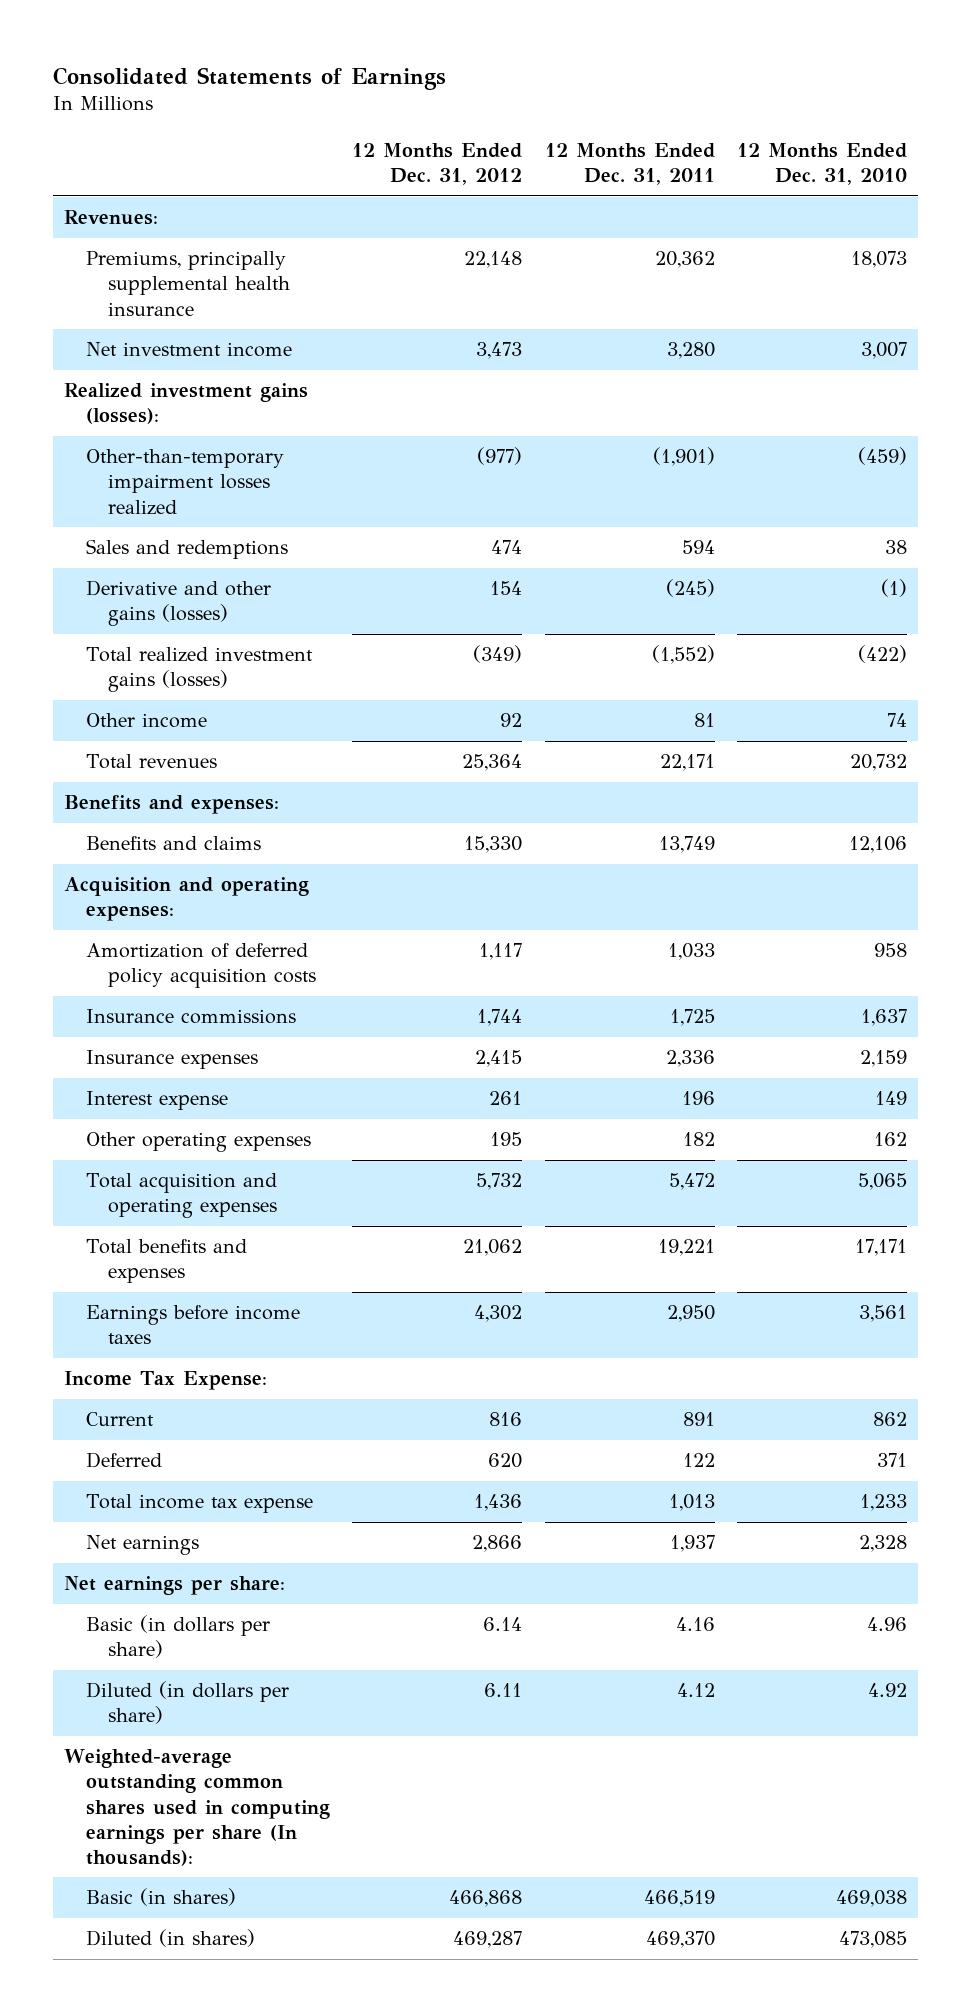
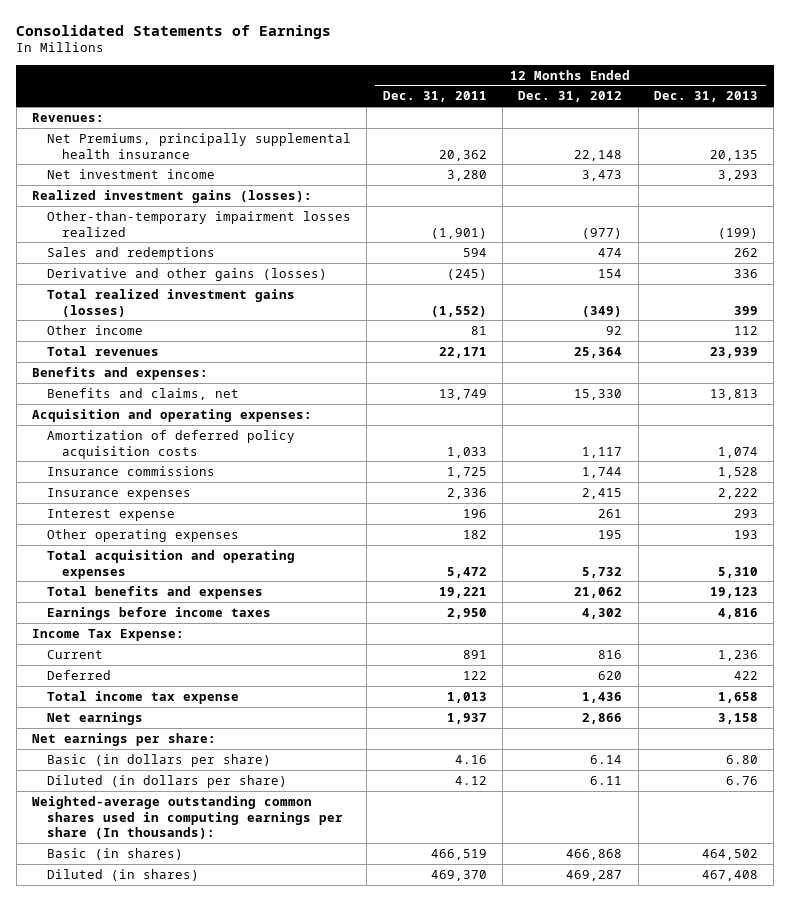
[736,143,907,186] 12 Months Ended Dec. 31, 2010 -> none
none -> [653,91,758,103] Dec. 31, 2013
[85,251,290,316] Premiums, principally supplemental health insurance -> [47,132,352,159] Net Premiums, principally supplemental health insurance
[85,836,261,851] Benefits and claims -> [47,387,240,400] Benefits and claims, net

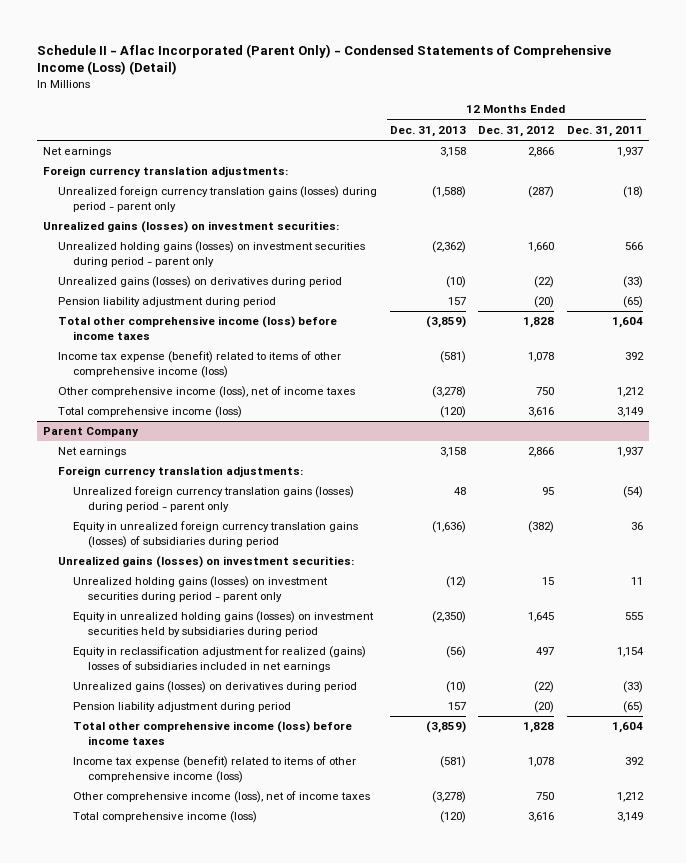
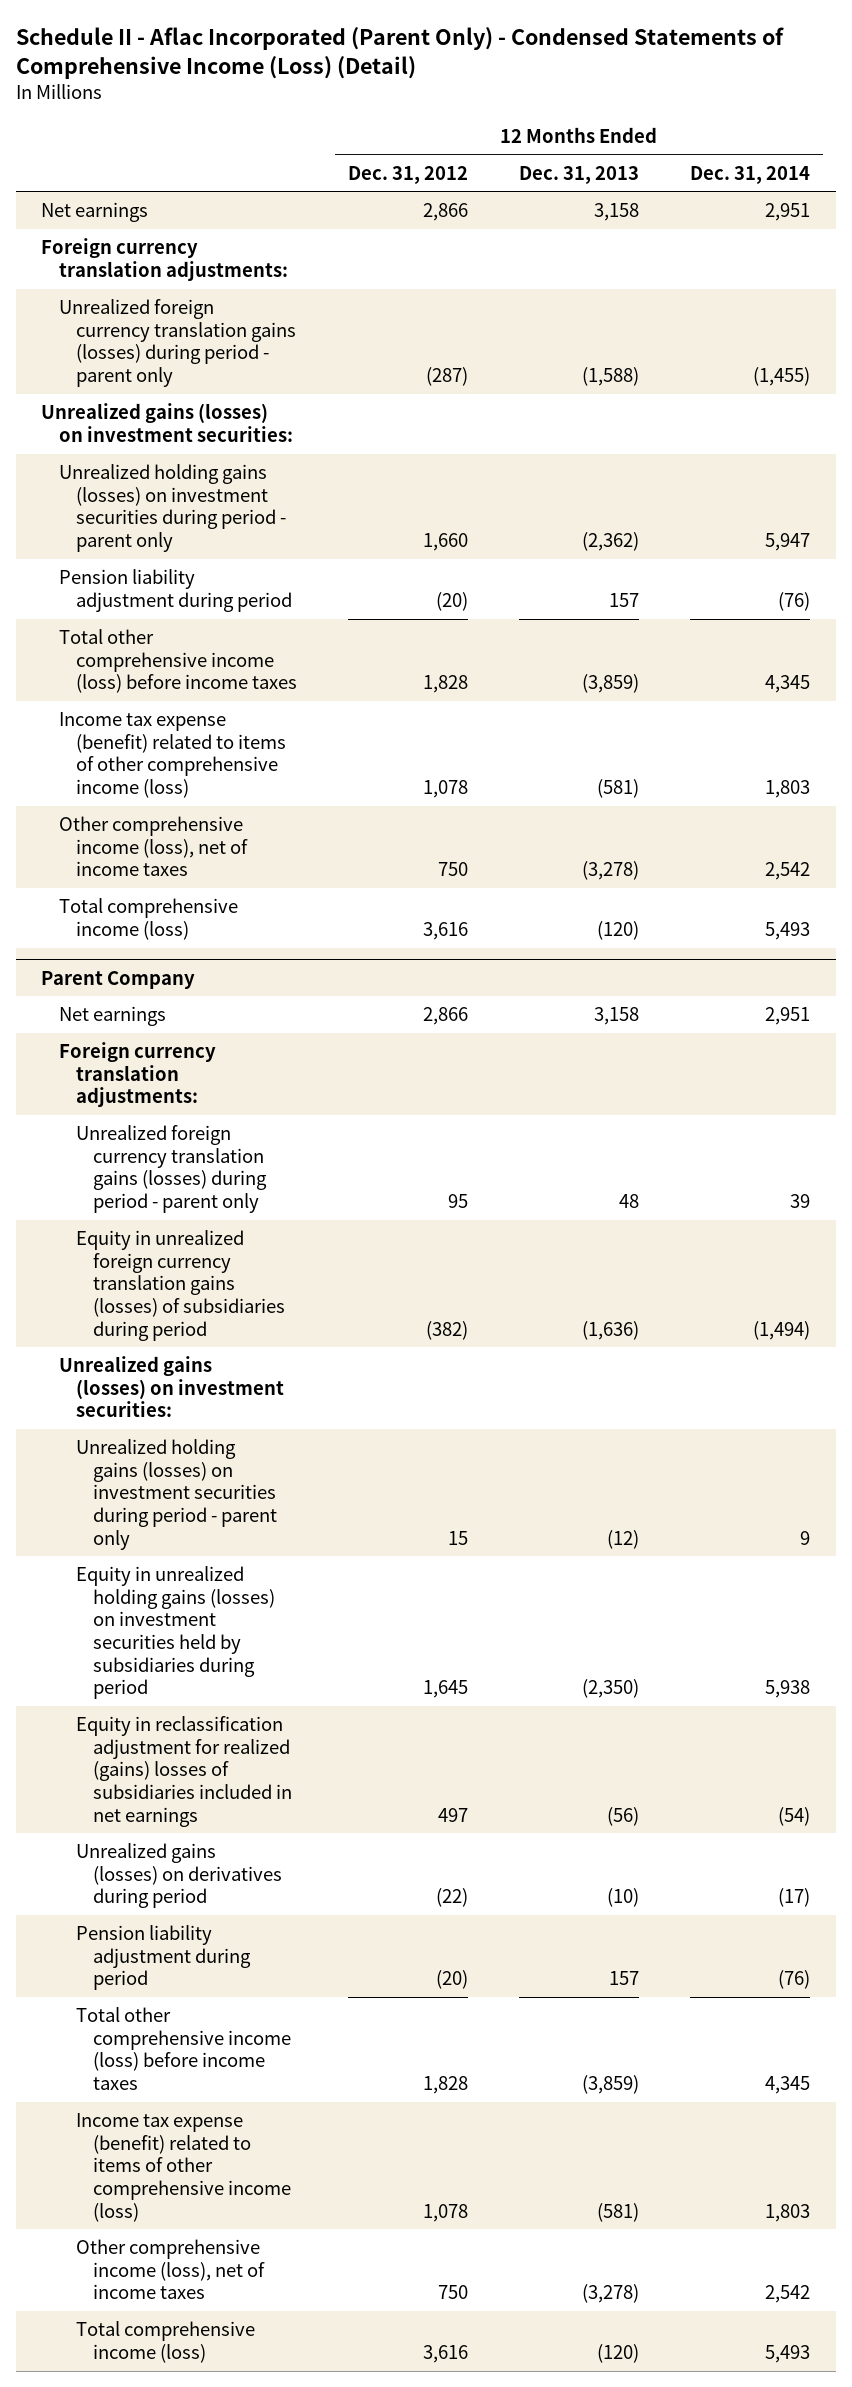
[566,125,643,137] Dec. 31, 2011 -> none
none -> [690,165,811,184] Dec. 31, 2014
[58,276,343,289] Unrealized gains (losses) on derivatives during period -> none

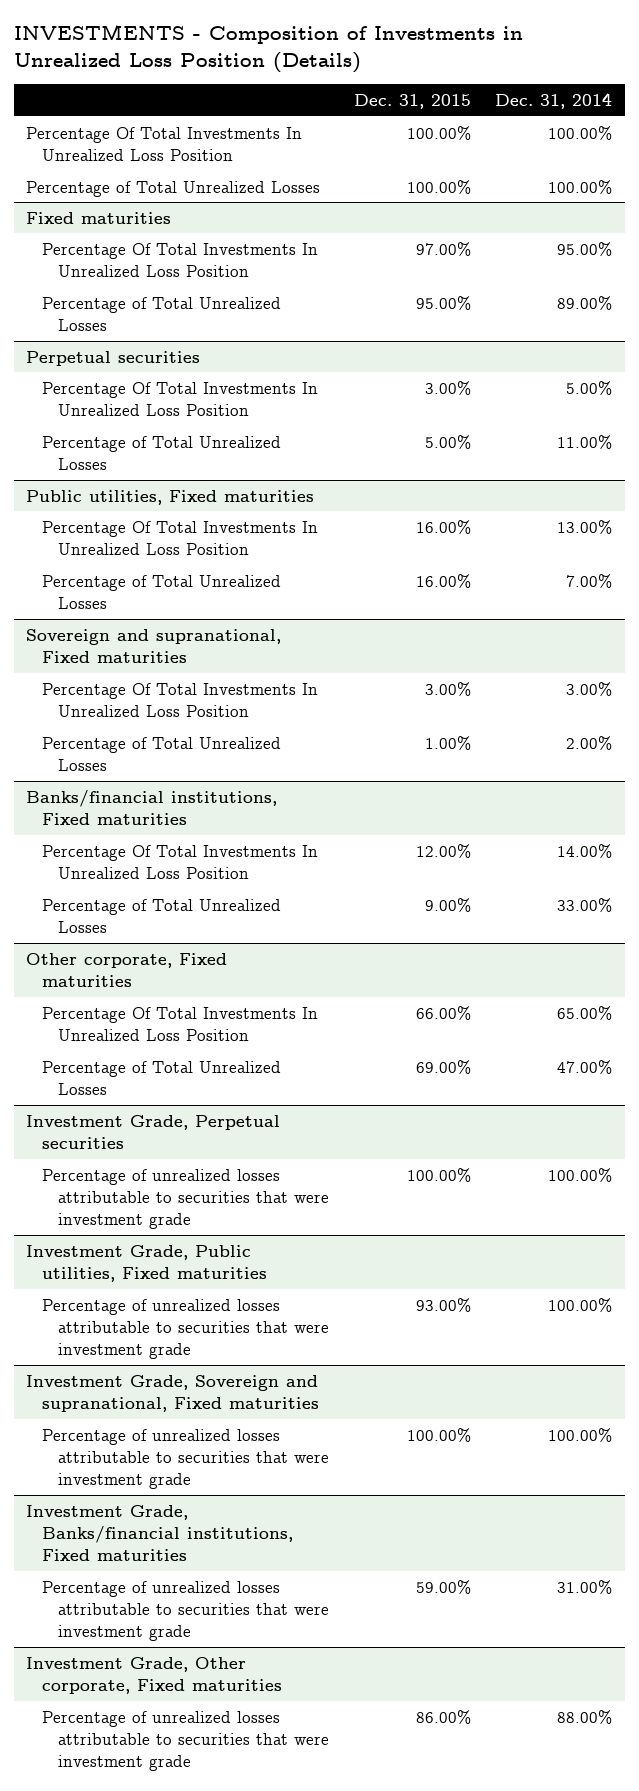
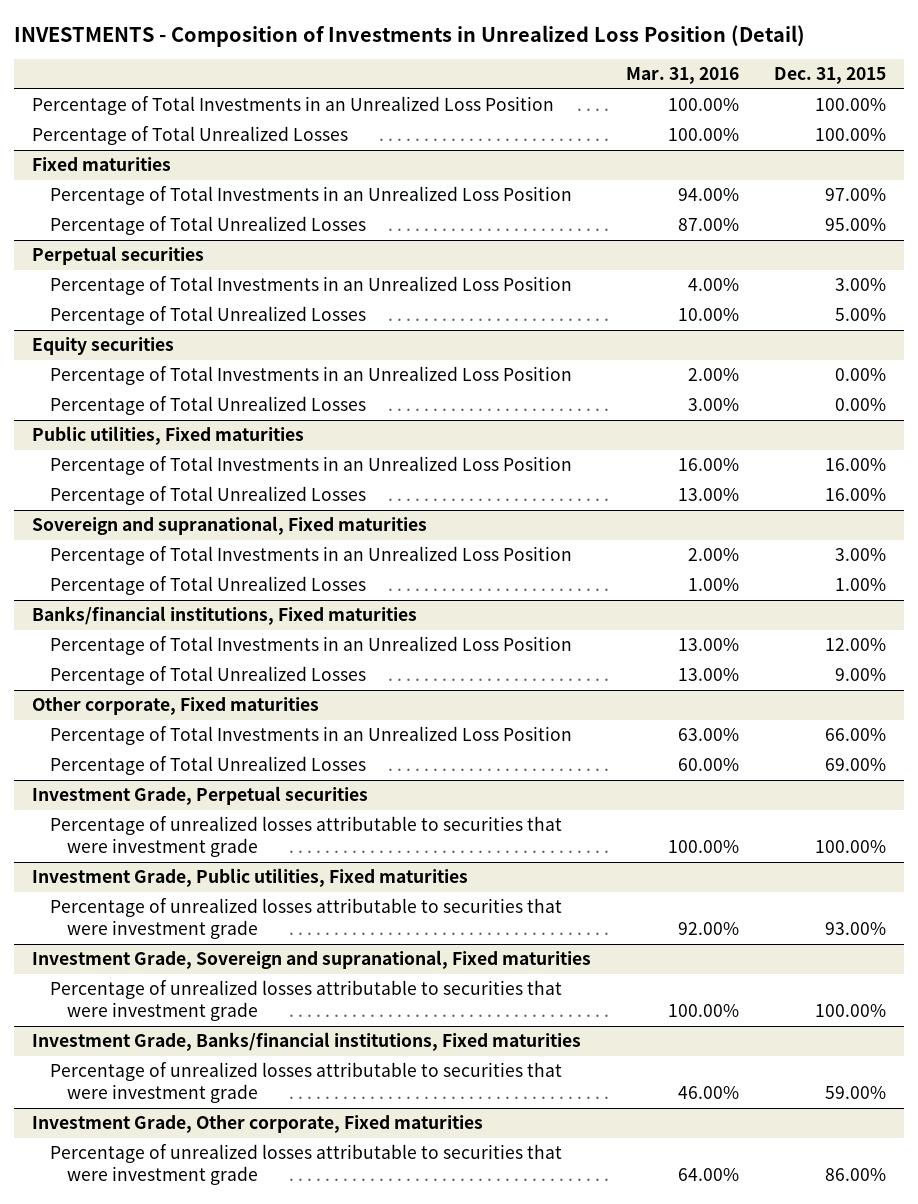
[13,24,523,74] INVESTMENTS - Composition of Investments in Unrealized Loss Position (Details) -> [14,24,806,47] INVESTMENTS - Composition of Investments in Unrealized Loss Position (Detail)
[495,92,613,109] Dec. 31, 2014 -> none
none -> [626,67,740,85] Mar. 31, 2016
[26,126,303,161] Percentage Of Total Investments In Unrealized Loss Position -> [31,96,554,116] Percentage of Total Investments in an Unrealized Loss Position
[42,242,319,277] Percentage Of Total Investments In Unrealized Loss Position -> [49,186,572,206] Percentage of Total Investments in an Unrealized Loss Position
[42,381,319,416] Percentage Of Total Investments In Unrealized Loss Position -> [49,276,572,296] Percentage of Total Investments in an Unrealized Loss Position
none -> [31,337,174,356] Equity securities
none -> [49,366,572,386] Percentage of Total Investments in an Unrealized Loss Position
none -> [49,396,366,416] Percentage of Total Unrealized Losses
[42,520,319,555] Percentage Of Total Investments In Unrealized Loss Position -> [49,456,572,476] Percentage of Total Investments in an Unrealized Loss Position
[42,682,319,717] Percentage Of Total Investments In Unrealized Loss Position -> [49,546,572,566] Percentage of Total Investments in an Unrealized Loss Position
[42,844,319,879] Percentage Of Total Investments In Unrealized Loss Position -> [49,636,572,656] Percentage of Total Investments in an Unrealized Loss Position
[42,1006,319,1041] Percentage Of Total Investments In Unrealized Loss Position -> [49,726,572,746] Percentage of Total Investments in an Unrealized Loss Position

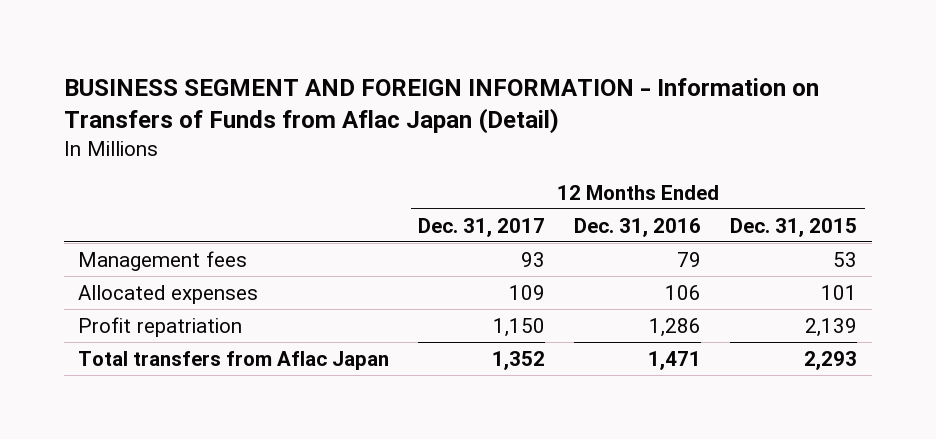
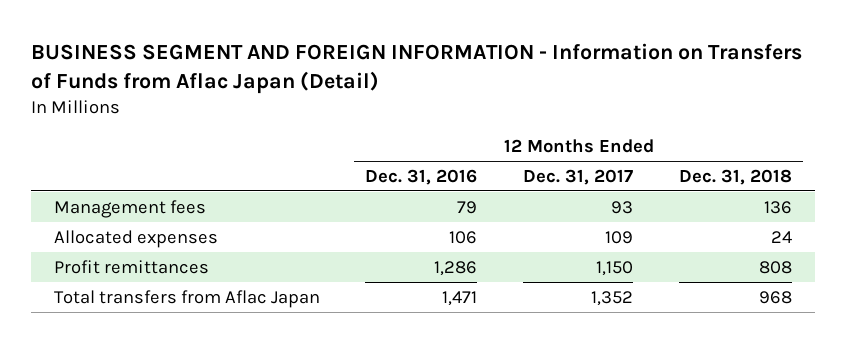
[730,217,858,237] Dec. 31, 2015 -> none
none -> [678,168,792,185] Dec. 31, 2018
[78,316,243,337] Profit repatriation -> [53,259,209,274] Profit remittances

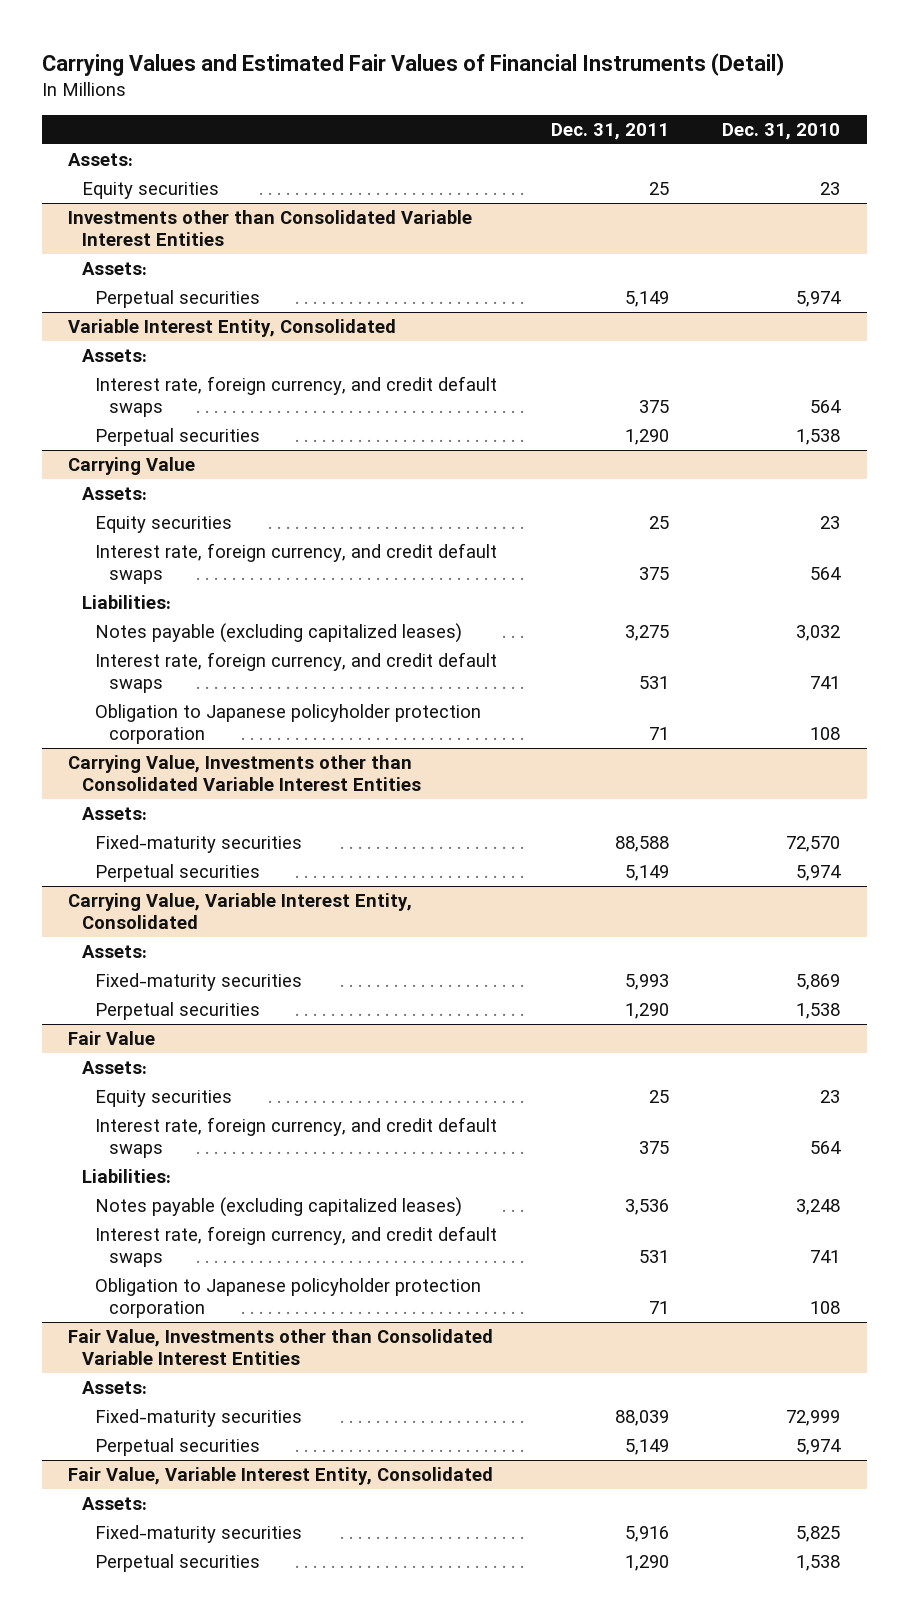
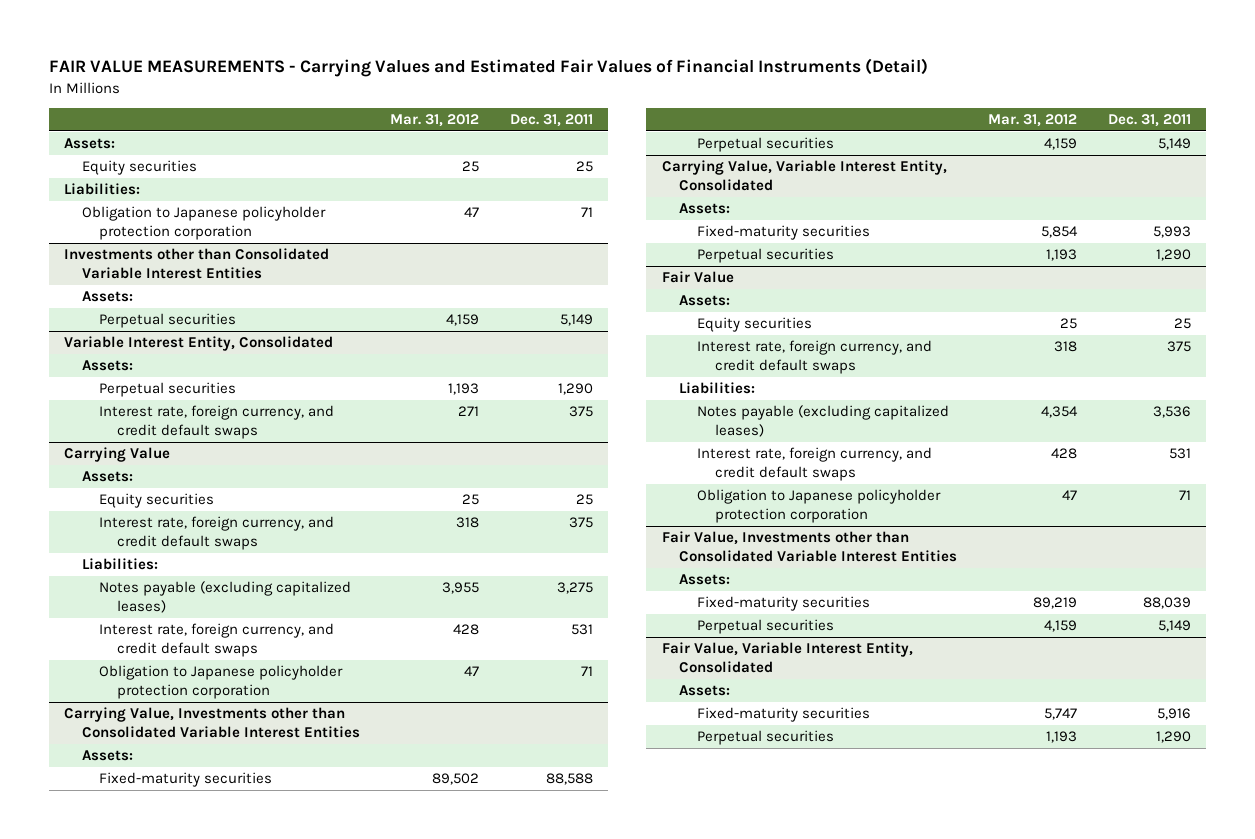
[41,52,784,76] Carrying Values and Estimated Fair Values of Financial Instruments (Detail) -> [48,58,928,78] FAIR VALUE MEASUREMENTS - Carrying Values and Estimated Fair Values of Financial Instruments (Detail)
[722,122,841,140] Dec. 31, 2010 -> none
none -> [390,113,480,127] Mar. 31, 2012
none -> [64,183,141,196] Liabilities:
none -> [81,206,326,240] Obligation to Japanese policyholder protection corporation
[95,376,498,418] Interest rate, foreign currency, and credit default swaps -> [99,405,335,439] Interest rate, foreign currency, and credit default swaps

